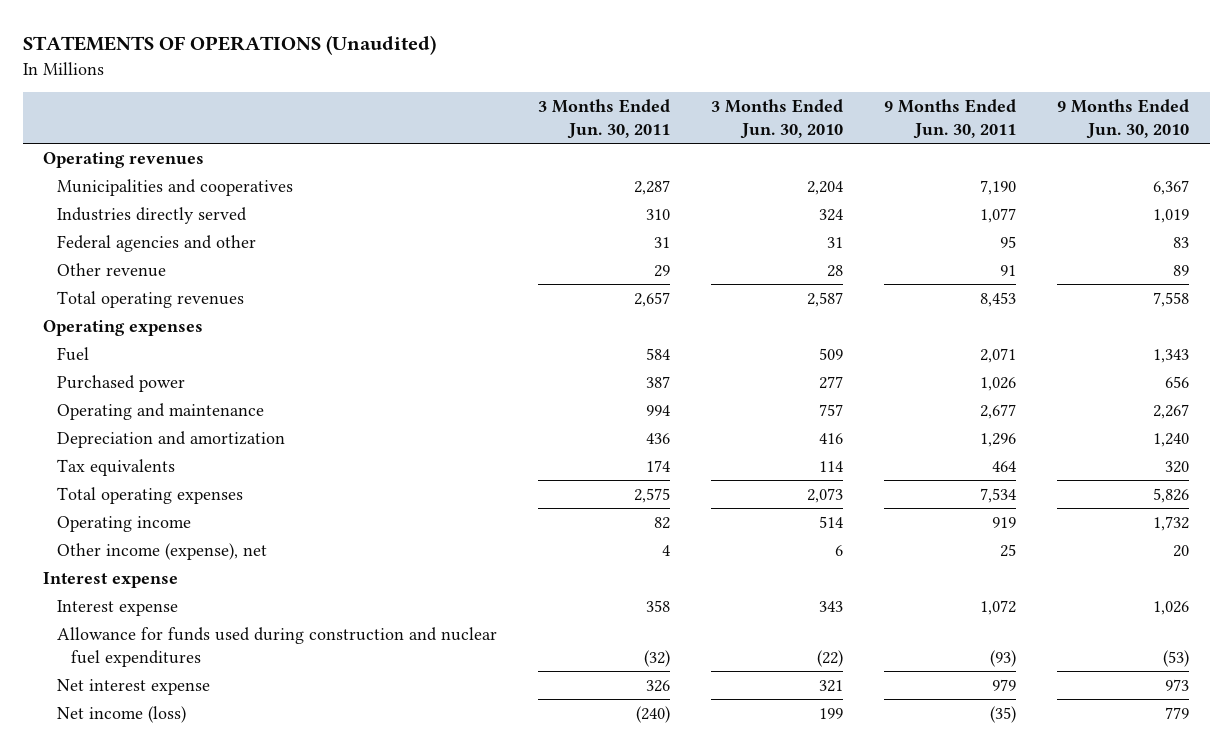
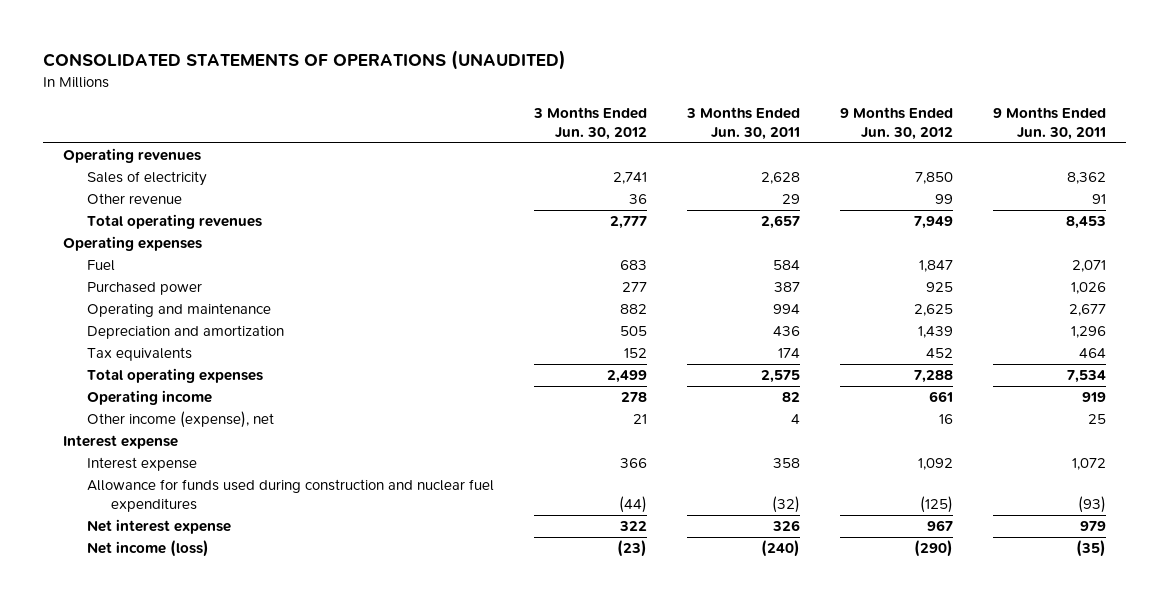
[22,35,436,56] STATEMENTS OF OPERATIONS (Unaudited) -> [43,50,567,71] CONSOLIDATED STATEMENTS OF OPERATIONS (UNAUDITED)
[710,99,843,140] 3 Months Ended Jun. 30, 2010 -> none
[1057,99,1190,140] 9 Months Ended Jun. 30, 2010 -> none
none -> [533,107,648,140] 3 Months Ended Jun. 30, 2012
none -> [840,107,954,140] 9 Months Ended Jun. 30, 2012
[56,178,293,196] Municipalities and cooperatives -> none
[56,206,247,224] Industries directly served -> none
[56,234,256,252] Federal agencies and other -> none
none -> [87,171,208,187] Sales of electricity

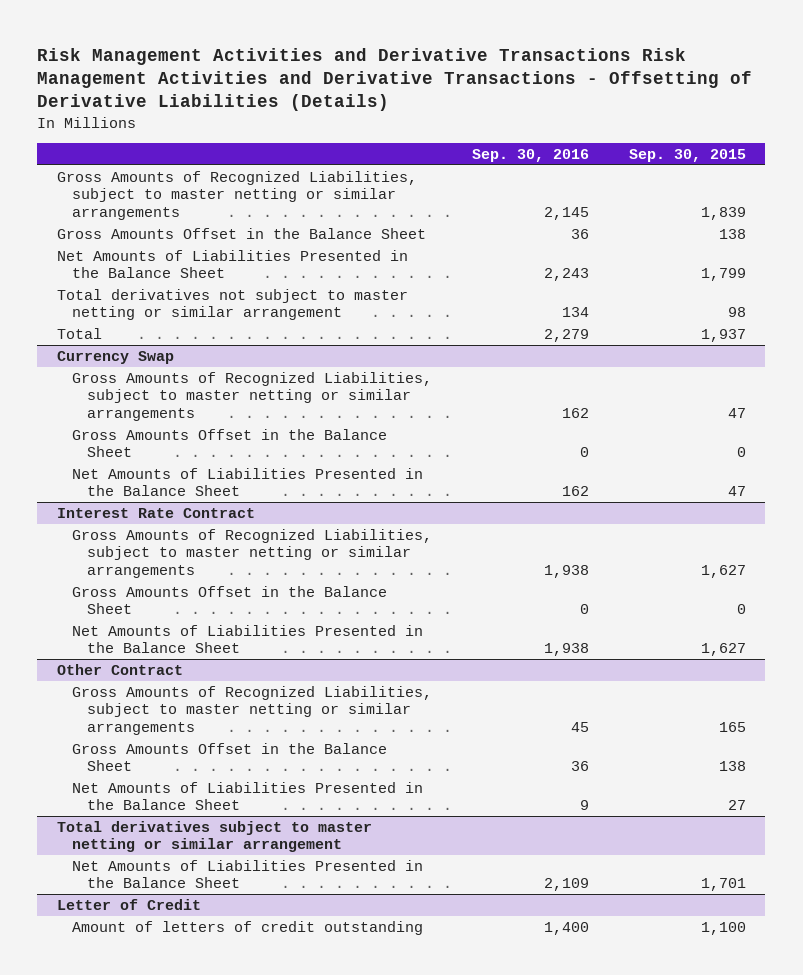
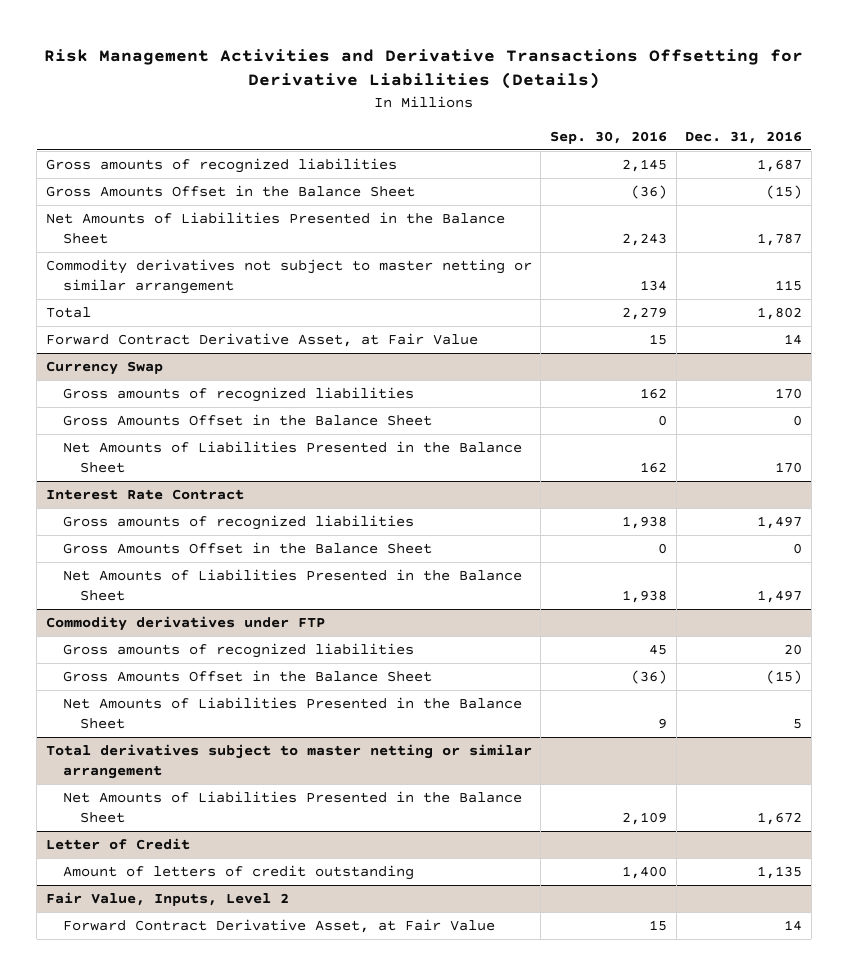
[37,47,753,112] Risk Management Activities and Derivative Transactions Risk Management Activities and Derivative Transactions - Offsetting of Derivative Liabilities (Details) -> [44,49,804,90] Risk Management Activities and Derivative Transactions Offsetting for Derivative Liabilities (Details)
[628,148,746,162] Sep. 30, 2015 -> none
none -> [685,130,803,144] Dec. 31, 2016
[57,171,418,220] Gross Amounts of Recognized Liabilities, subject to master netting or similar arrangements -> [45,158,397,174] Gross amounts of recognized liabilities
[570,229,589,240] 36 -> [631,185,668,200] (36)
[57,289,409,321] Total derivatives not subject to master netting or similar arrangement -> [45,259,532,294] Commodity derivatives not subject to master netting or similar arrangement
none -> [45,333,478,348] Forward Contract Derivative Asset, at Fair Value
[72,372,433,421] Gross Amounts of Recognized Liabilities, subject to master netting or similar arrangements -> [62,387,414,403] Gross amounts of recognized liabilities
[72,529,433,578] Gross Amounts of Recognized Liabilities, subject to master netting or similar arrangements -> [62,515,414,531] Gross amounts of recognized liabilities
[57,664,184,676] Other Contract -> [45,616,325,632] Commodity derivatives under FTP
[72,686,433,735] Gross Amounts of Recognized Liabilities, subject to master netting or similar arrangements -> [62,643,414,659] Gross amounts of recognized liabilities
[570,761,589,772] 36 -> [631,670,668,685] (36)
none -> [45,892,289,907] Fair Value, Inputs, Level 2
none -> [62,919,495,934] Forward Contract Derivative Asset, at Fair Value

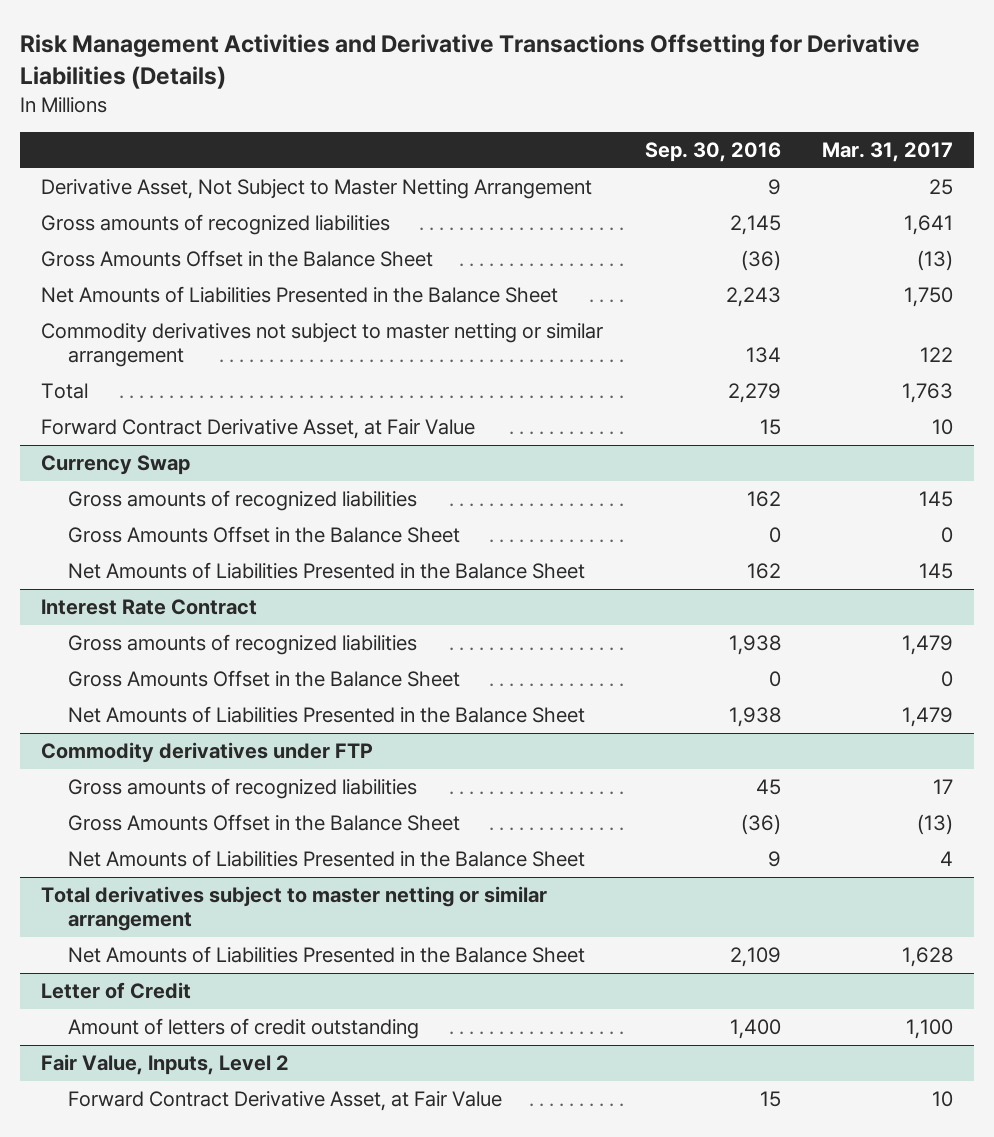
[685,130,803,144] Dec. 31, 2016 -> none
none -> [822,142,954,163] Mar. 31, 2017
none -> [40,179,592,200] Derivative Asset, Not Subject to Master Netting Arrangement

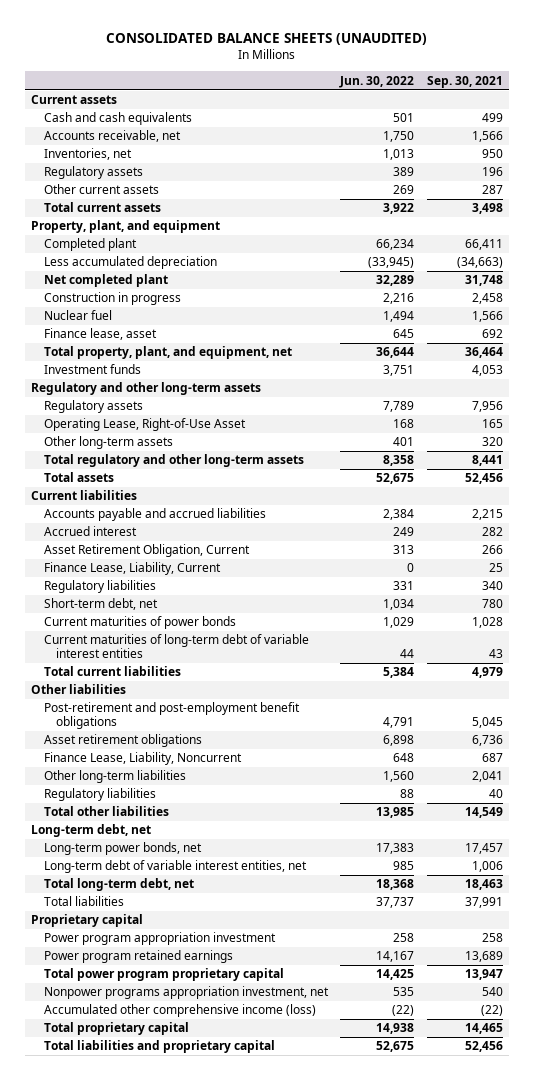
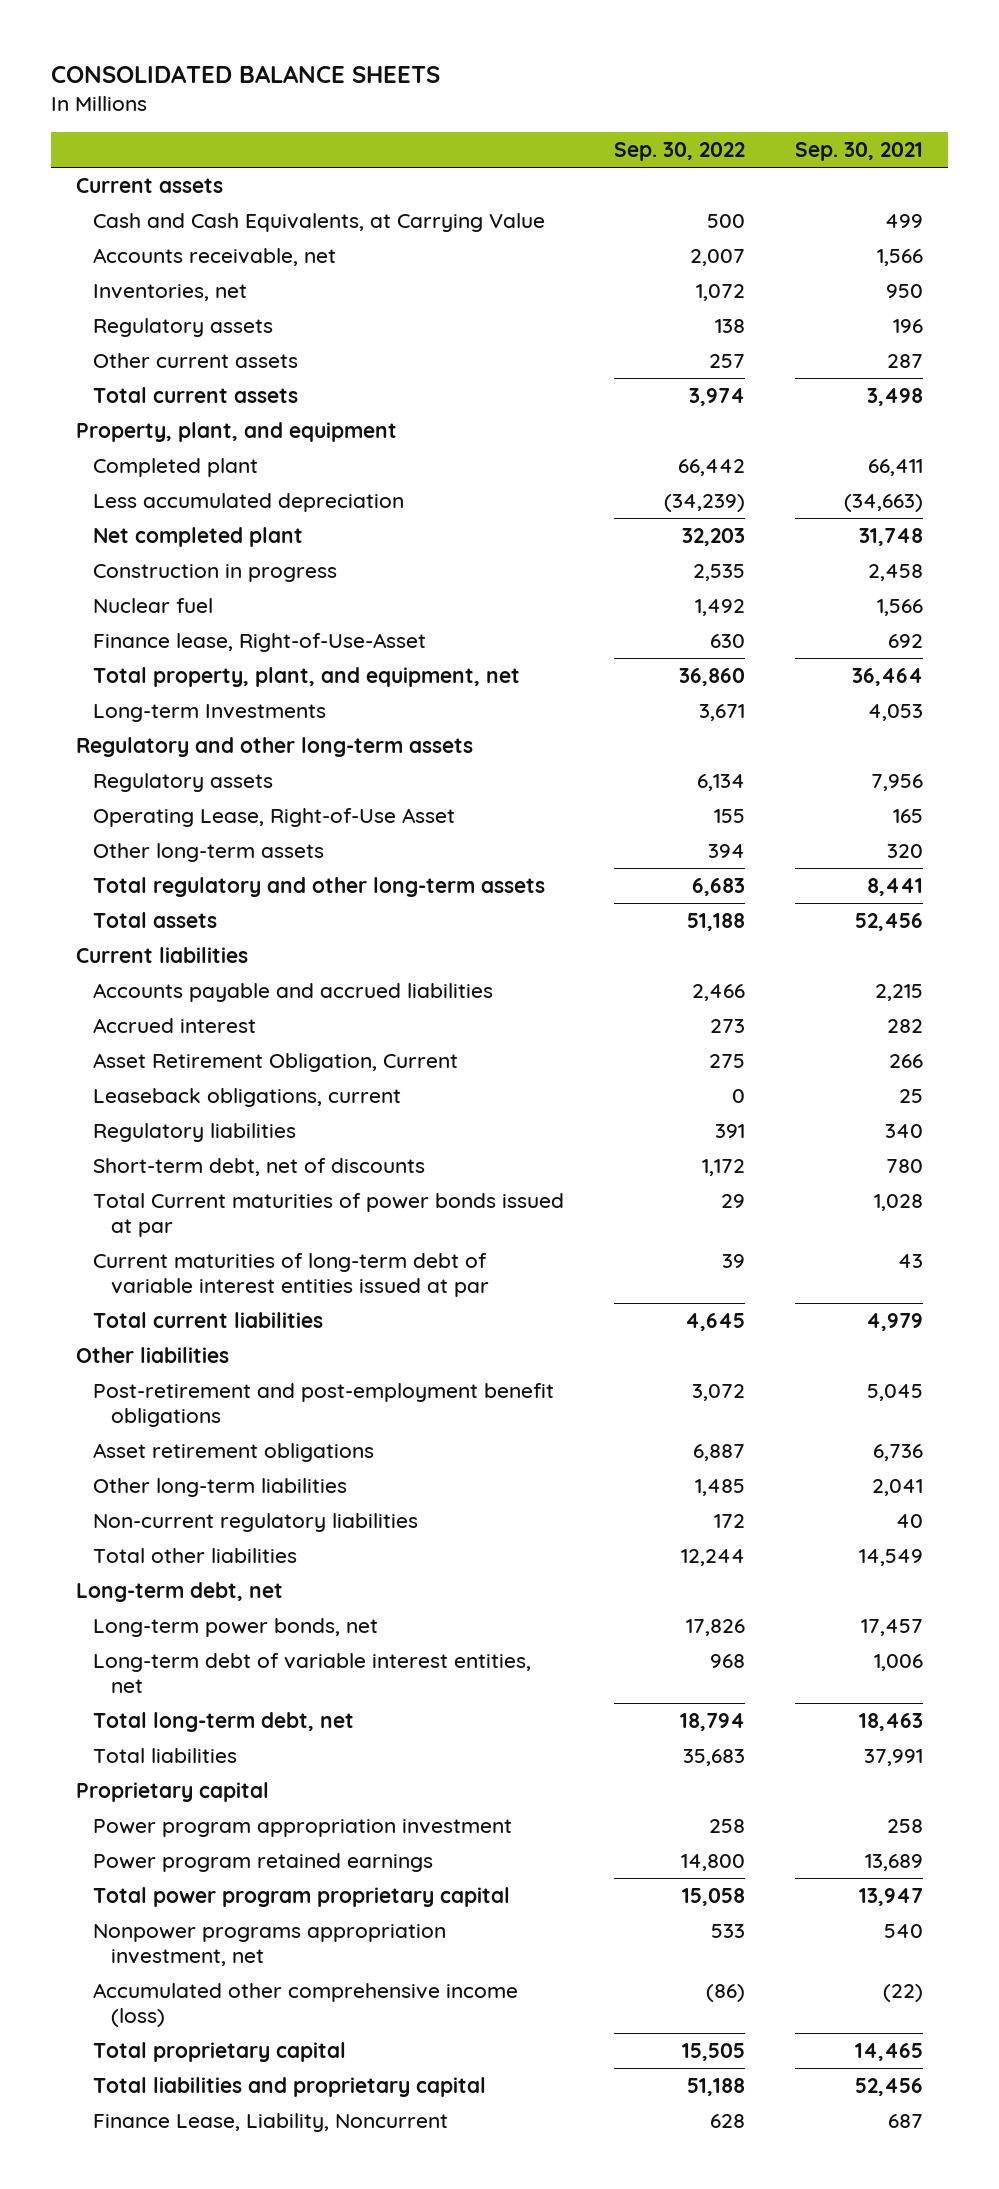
[106,33,428,46] CONSOLIDATED BALANCE SHEETS (UNAUDITED) -> [50,64,440,83] CONSOLIDATED BALANCE SHEETS
[339,75,415,88] Jun. 30, 2022 -> none
none -> [614,141,746,161] Sep. 30, 2022
[43,112,192,126] Cash and cash equivalents -> [93,213,546,233] Cash and Cash Equivalents, at Carrying Value
[43,328,157,341] Finance lease, asset -> [93,633,427,653] Finance lease, Right-of-Use-Asset
[43,364,141,375] Investment funds -> [93,704,327,723] Long-term Investments
[43,562,221,576] Finance Lease, Liability, Current -> none
none -> [93,1088,402,1108] Leaseback obligations, current
[43,598,158,611] Short-term debt, net -> [93,1158,426,1177] Short-term debt, net of discounts
[43,616,236,630] Current maturities of power bonds -> [93,1193,565,1238] Total Current maturities of power bonds issued at par
[43,634,309,659] Current maturities of long-term debt of variable interest entities -> [93,1253,489,1298] Current maturities of long-term debt of variable interest entities issued at par
[43,788,156,802] Regulatory liabilities -> [93,1513,419,1533] Non-current regulatory liabilities
[43,752,242,766] Finance Lease, Liability, Noncurrent -> [93,2113,449,2133] Finance Lease, Liability, Noncurrent

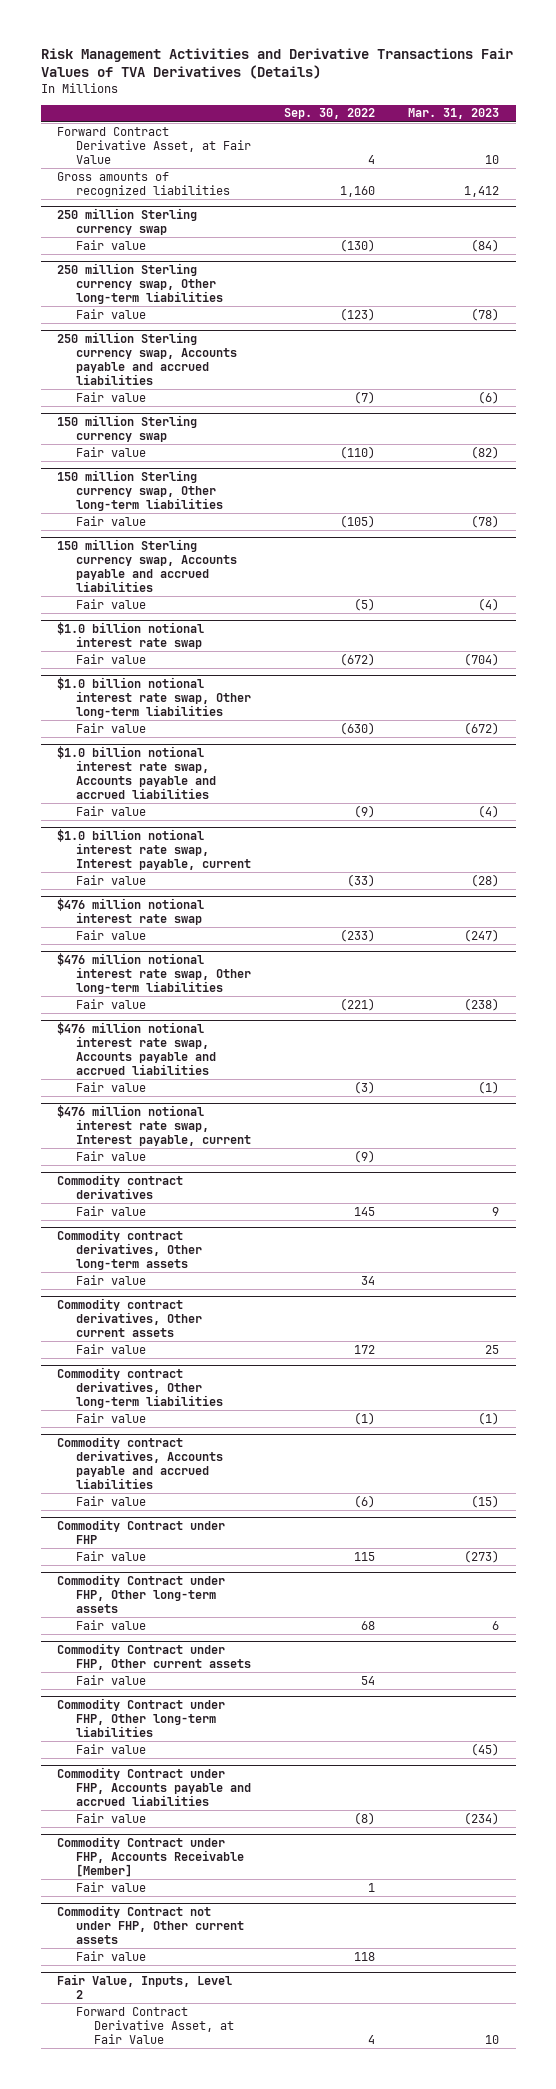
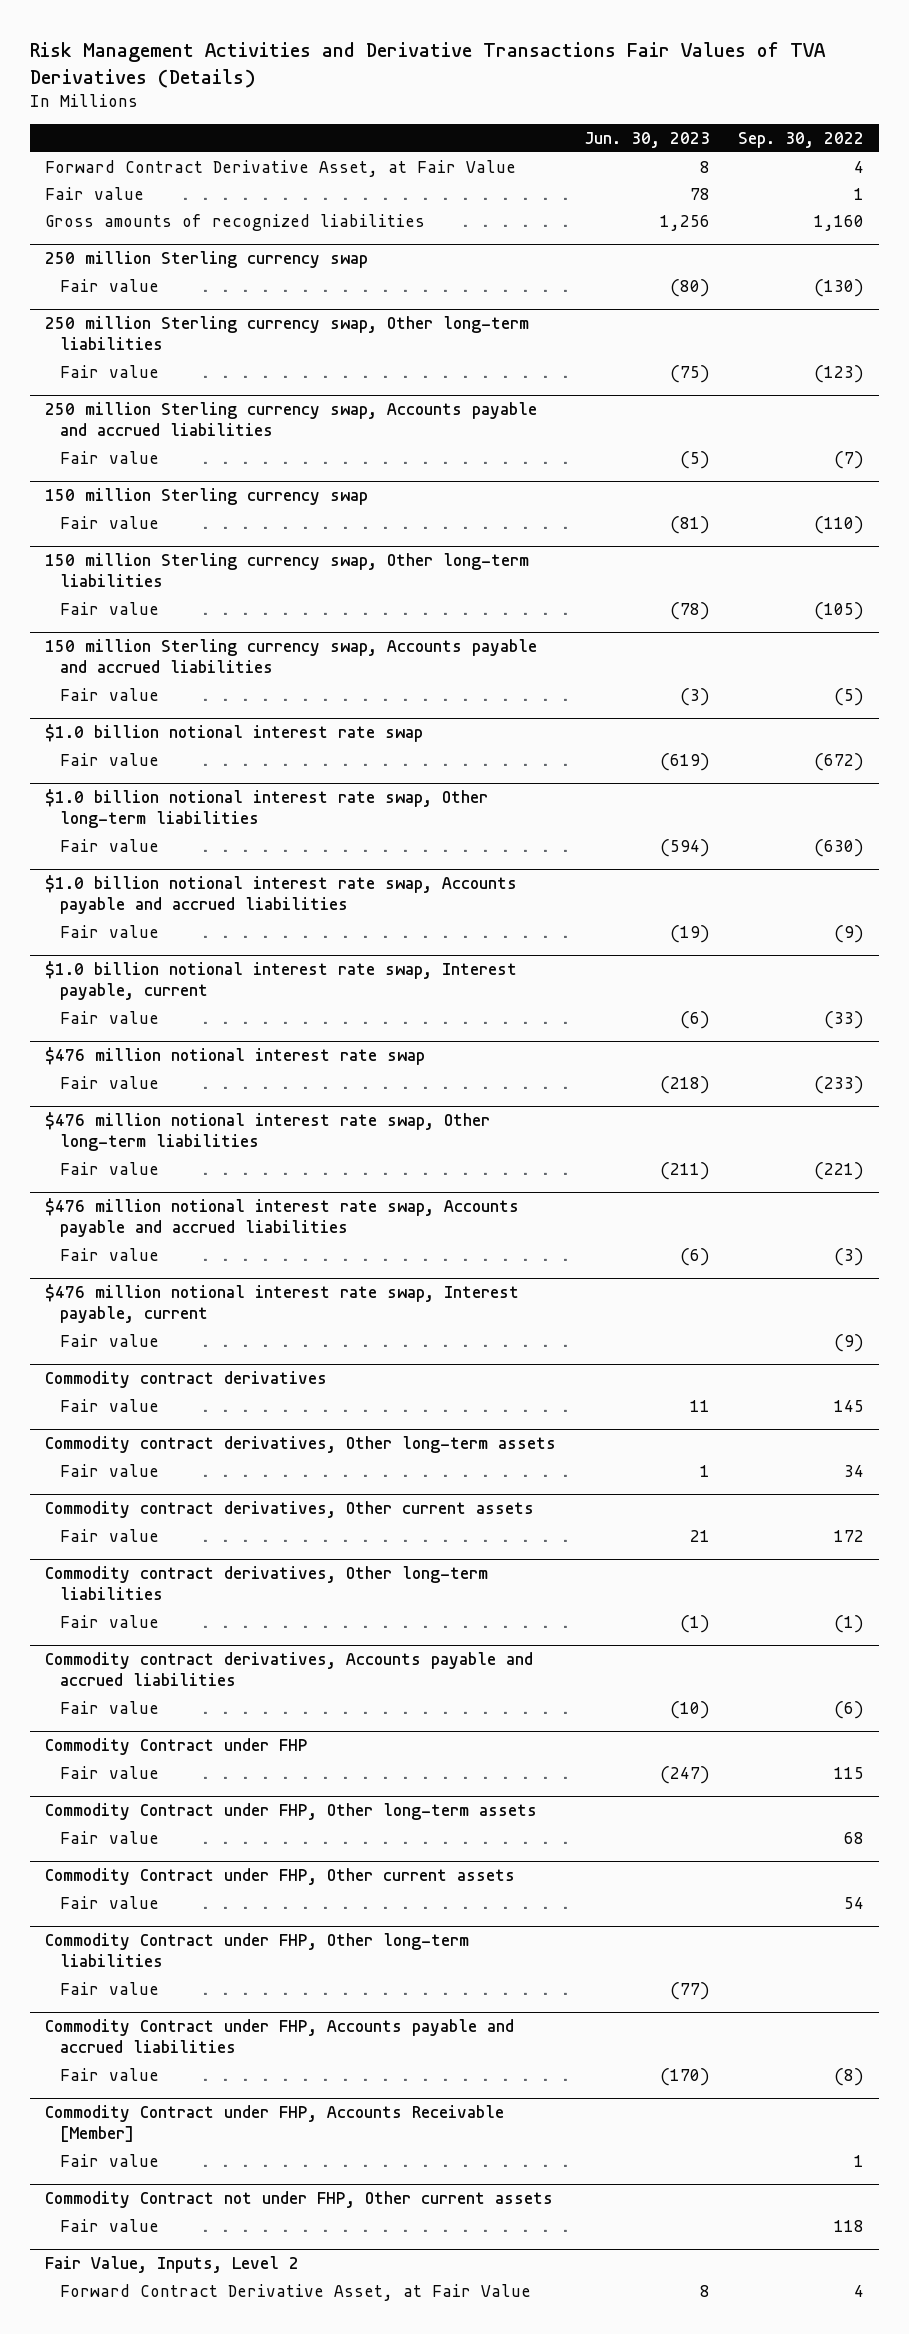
[408,108,500,120] Mar. 31, 2023 -> none
none -> [584,131,711,148] Jun. 30, 2023
none -> [44,186,144,200] Fair value

